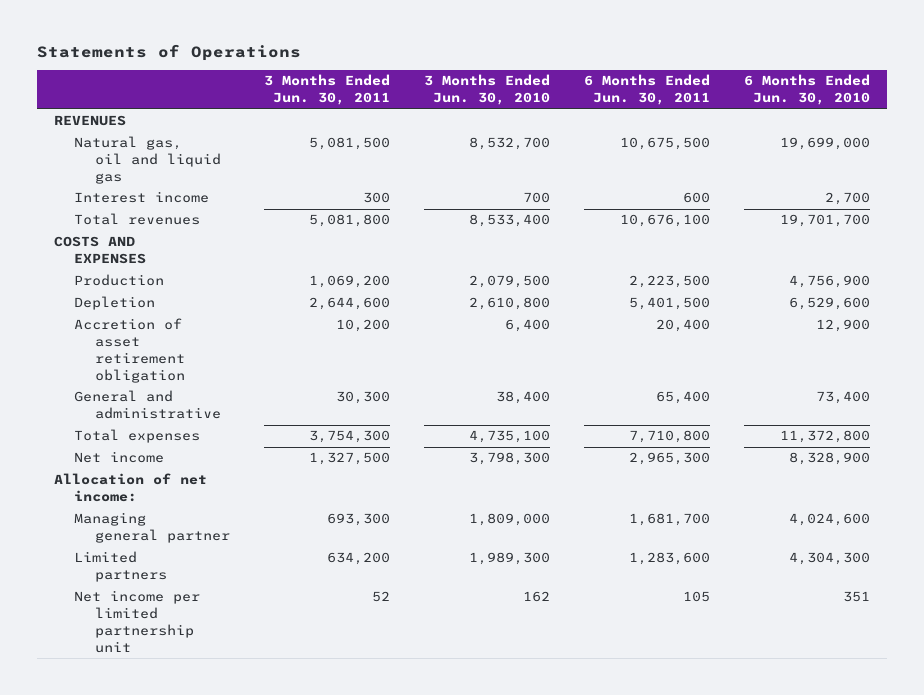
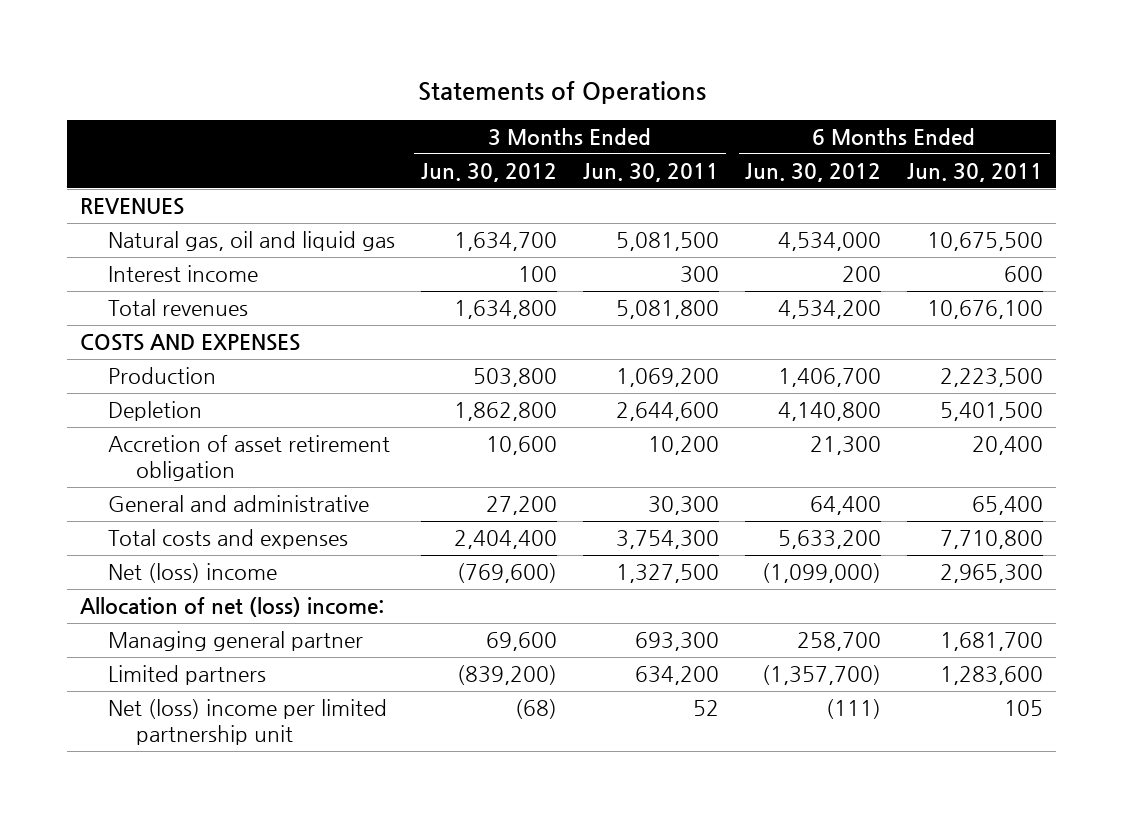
[424,74,551,106] 3 Months Ended Jun. 30, 2010 -> none
[744,74,871,106] 6 Months Ended Jun. 30, 2010 -> none
none -> [420,162,557,182] Jun. 30, 2012
none -> [745,162,882,182] Jun. 30, 2012
[74,429,201,444] Total expenses -> [107,529,348,550] Total costs and expenses
[74,451,165,464] Net income -> [107,563,277,584] Net (loss) income
[53,473,207,503] Allocation of net income: -> [79,597,384,618] Allocation of net (loss) income:
[74,590,201,654] Net income per limited partnership unit -> [107,699,387,745] Net (loss) income per limited partnership unit

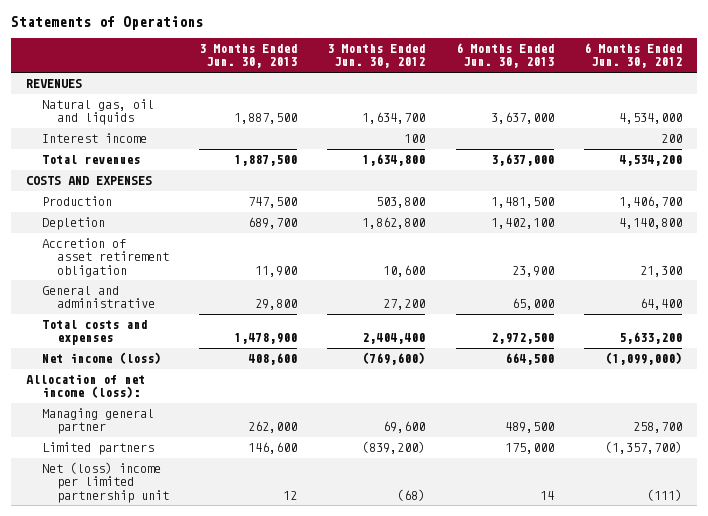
[583,162,720,182] Jun. 30, 2011 -> none
[907,162,1044,182] Jun. 30, 2011 -> none
none -> [199,44,298,69] 3 Months Ended Jun. 30, 2013
none -> [455,43,554,69] 6 Months Ended Jun. 30, 2013
[107,231,395,252] Natural gas, oil and liquid gas -> [41,99,154,126] Natural gas, oil and liquids
[107,563,277,584] Net (loss) income -> [41,352,161,365] Net income (loss)
[79,597,384,618] Allocation of net (loss) income: -> [26,374,146,399] Allocation of net income (loss):

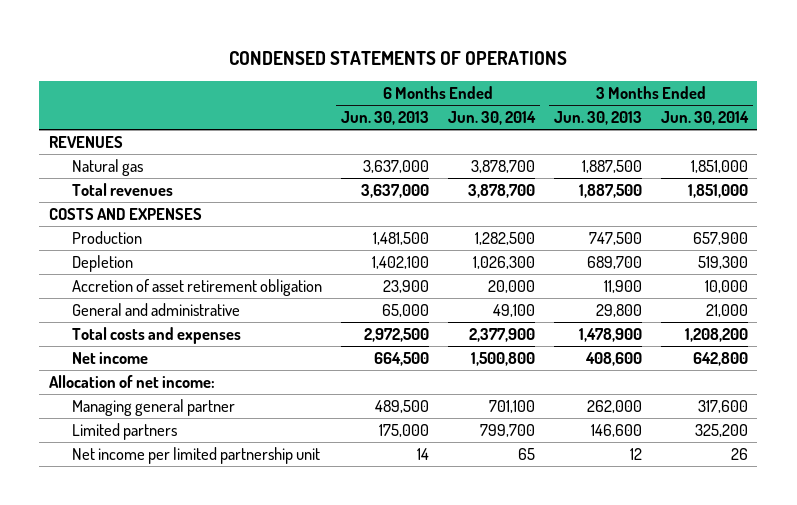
[11,16,204,31] Statements of Operations -> [229,50,568,65] CONDENSED STATEMENTS OF OPERATIONS
[327,44,426,69] 3 Months Ended Jun. 30, 2012 -> none
[583,43,682,69] 6 Months Ended Jun. 30, 2012 -> none
none -> [447,111,536,126] Jun. 30, 2014
none -> [660,111,749,126] Jun. 30, 2014
[41,133,147,144] Interest income -> none
[41,99,154,126] Natural gas, oil and liquids -> [71,159,143,177] Natural gas
[41,352,161,365] Net income (loss) -> [71,352,148,365] Net income
[26,374,146,399] Allocation of net income (loss): -> [48,375,215,389] Allocation of net income:
[41,462,169,503] Net (loss) income per limited partnership unit -> [71,447,320,465] Net income per limited partnership unit

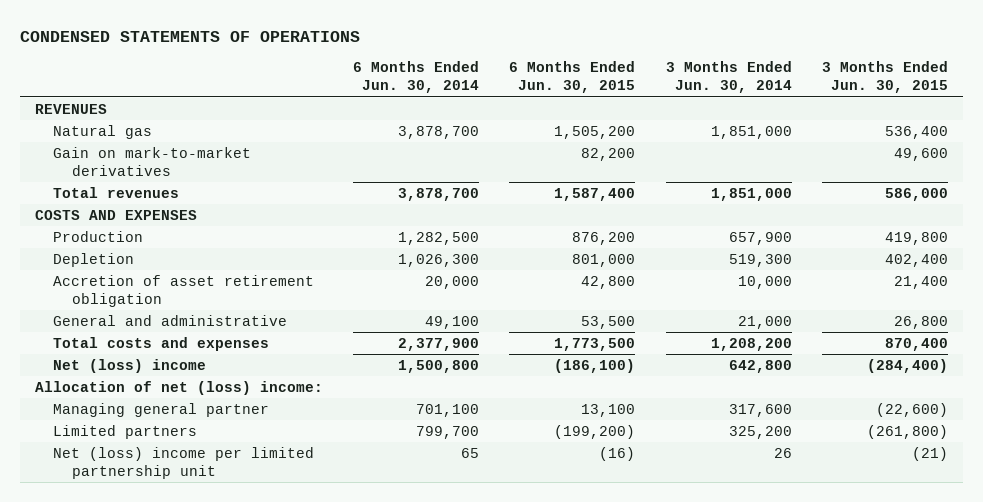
[340,111,429,126] Jun. 30, 2013 -> none
[553,111,642,126] Jun. 30, 2013 -> none
none -> [509,61,636,94] 6 Months Ended Jun. 30, 2015
none -> [821,61,948,94] 3 Months Ended Jun. 30, 2015
none -> [53,146,252,176] Gain on mark-to-market derivatives
[71,352,148,365] Net income -> [53,358,207,373] Net (loss) income
[48,375,215,389] Allocation of net income: -> [34,380,323,395] Allocation of net (loss) income:
[71,447,320,465] Net income per limited partnership unit -> [53,446,315,479] Net (loss) income per limited partnership unit

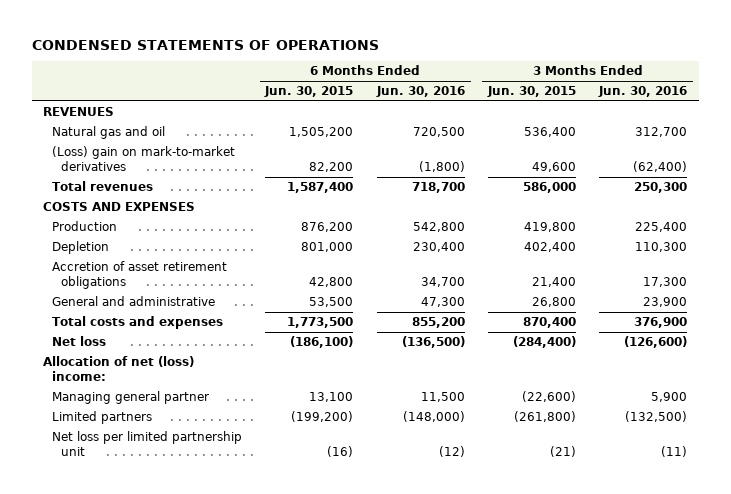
[352,61,479,94] 6 Months Ended Jun. 30, 2014 -> none
[665,61,792,94] 3 Months Ended Jun. 30, 2014 -> none
none -> [375,86,465,98] Jun. 30, 2016
none -> [598,86,688,98] Jun. 30, 2016
[53,124,153,139] Natural gas -> [52,126,166,140] Natural gas and oil
[53,146,252,176] Gain on mark-to-market derivatives -> [52,146,236,171] (Loss) gain on mark-to-market derivatives
[53,274,315,307] Accretion of asset retirement obligation -> [52,261,228,289] Accretion of asset retirement obligations
[53,358,207,373] Net (loss) income -> [52,336,107,347] Net loss
[53,446,315,479] Net (loss) income per limited partnership unit -> [52,431,243,456] Net loss per limited partnership unit

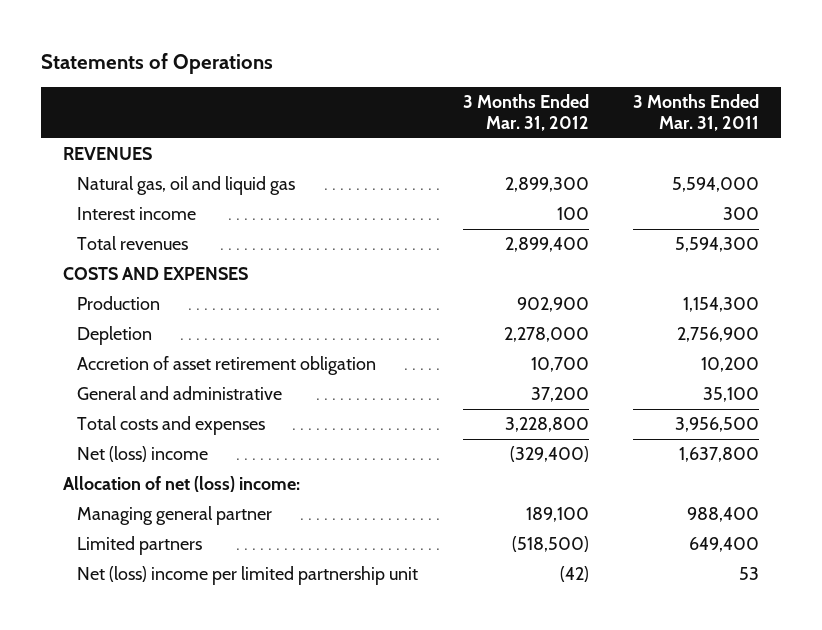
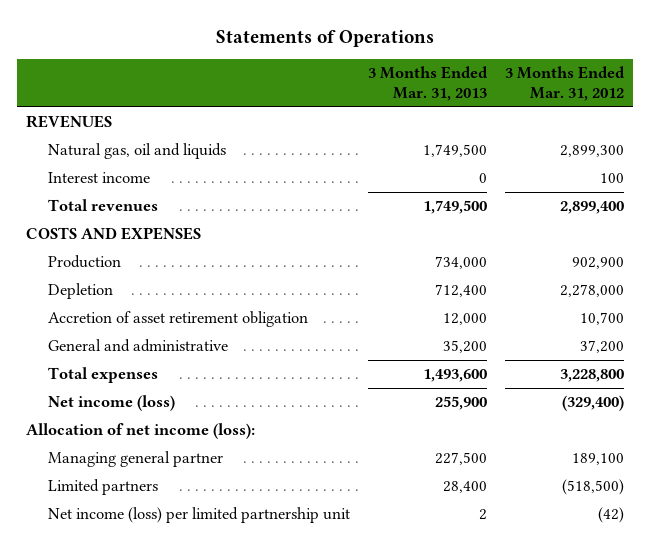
[633,94,760,132] 3 Months Ended Mar. 31, 2011 -> none
none -> [368,66,489,102] 3 Months Ended Mar. 31, 2013
[77,176,296,196] Natural gas, oil and liquid gas -> [48,143,227,160] Natural gas, oil and liquids
[77,416,266,436] Total costs and expenses -> [48,367,159,384] Total expenses
[77,446,209,463] Net (loss) income -> [48,395,176,412] Net income (loss)
[63,476,301,493] Allocation of net (loss) income: -> [26,423,256,440] Allocation of net income (loss):
[77,566,419,586] Net (loss) income per limited partnership unit -> [48,507,351,524] Net income (loss) per limited partnership unit

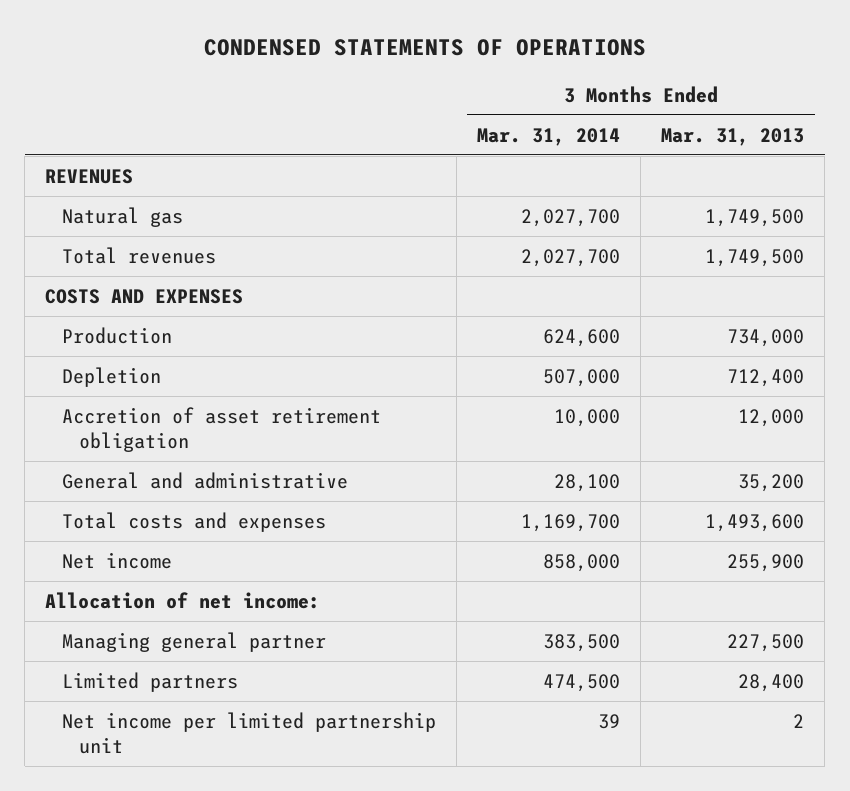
[216,29,435,47] Statements of Operations -> [203,39,646,57] CONDENSED STATEMENTS OF OPERATIONS
[505,66,626,102] 3 Months Ended Mar. 31, 2012 -> none
none -> [477,127,621,146] Mar. 31, 2014
[48,172,151,184] Interest income -> none
[48,143,227,160] Natural gas, oil and liquids -> [62,206,184,227] Natural gas
[48,367,159,384] Total expenses -> [62,511,327,532] Total costs and expenses
[48,395,176,412] Net income (loss) -> [62,551,173,569] Net income
[26,423,256,440] Allocation of net income (loss): -> [45,591,321,609] Allocation of net income:
[48,507,351,524] Net income (loss) per limited partnership unit -> [62,711,437,754] Net income per limited partnership unit

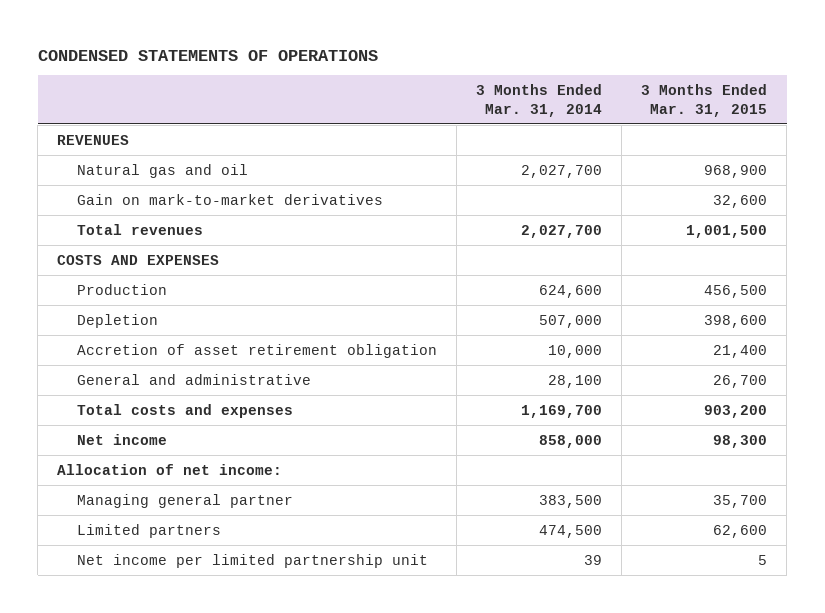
[661,127,805,146] Mar. 31, 2013 -> none
none -> [641,84,768,117] 3 Months Ended Mar. 31, 2015
[62,206,184,227] Natural gas -> [77,163,249,178] Natural gas and oil
none -> [77,193,384,205] Gain on mark-to-market derivatives

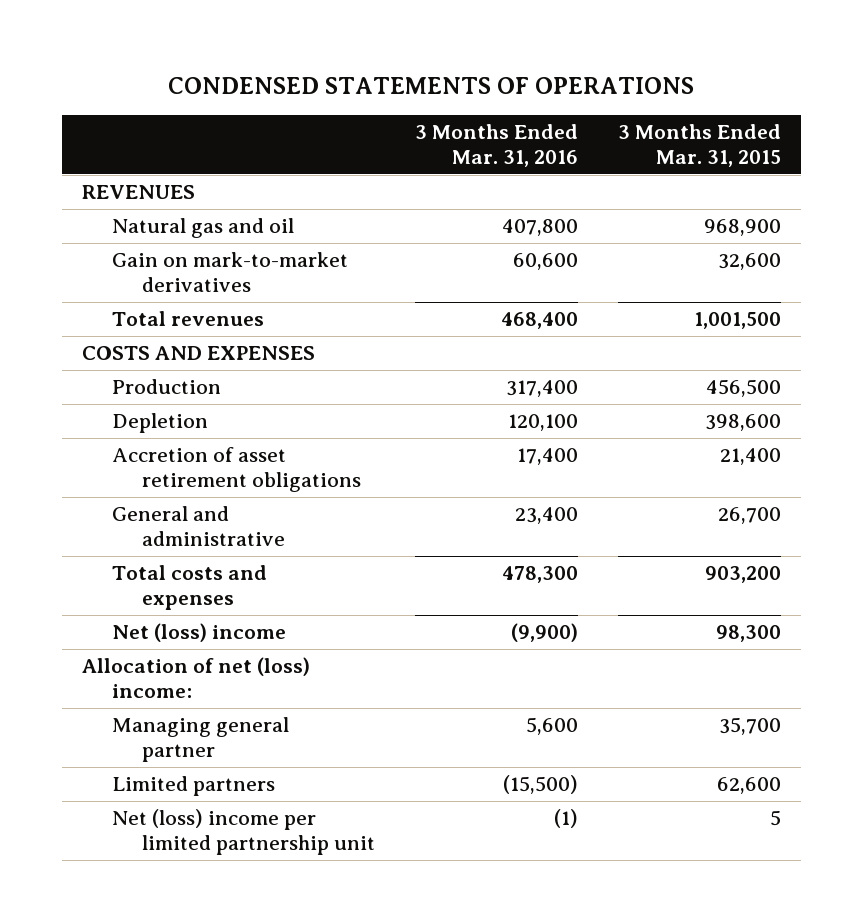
[476,84,603,117] 3 Months Ended Mar. 31, 2014 -> none
none -> [415,124,579,167] 3 Months Ended Mar. 31, 2016
[77,343,438,358] Accretion of asset retirement obligation -> [111,447,362,493] Accretion of asset retirement obligations
[77,433,168,445] Net income -> [111,623,286,643] Net (loss) income
[57,463,283,475] Allocation of net income: -> [81,657,310,699] Allocation of net (loss) income:
[77,553,429,568] Net income per limited partnership unit -> [111,809,376,856] Net (loss) income per limited partnership unit

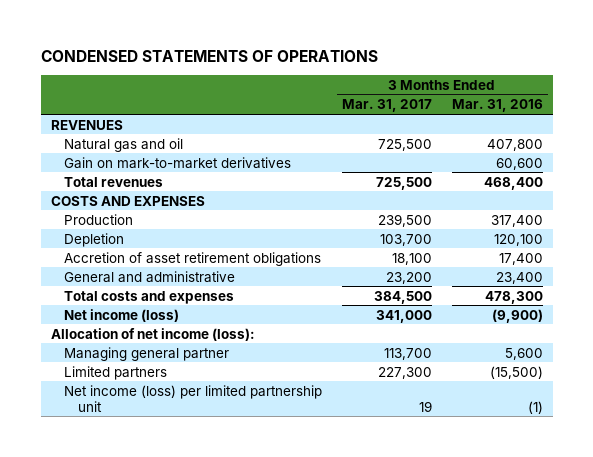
[618,124,782,167] 3 Months Ended Mar. 31, 2015 -> none
none -> [342,99,433,113] Mar. 31, 2017
[111,623,286,643] Net (loss) income -> [64,308,180,322] Net income (loss)
[81,657,310,699] Allocation of net (loss) income: -> [50,327,255,341] Allocation of net income (loss):
[111,809,376,856] Net (loss) income per limited partnership unit -> [64,384,323,412] Net income (loss) per limited partnership unit

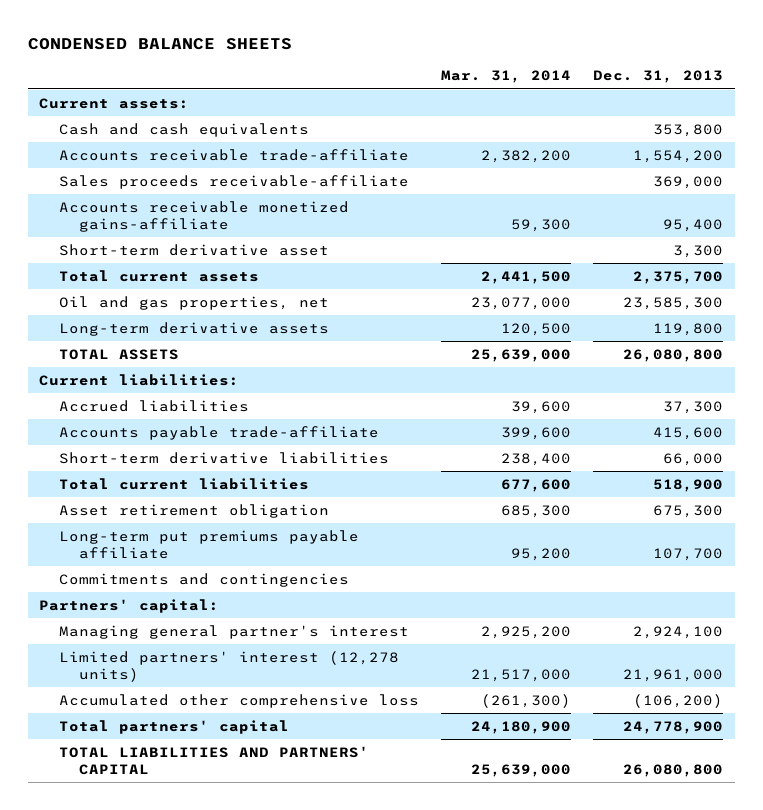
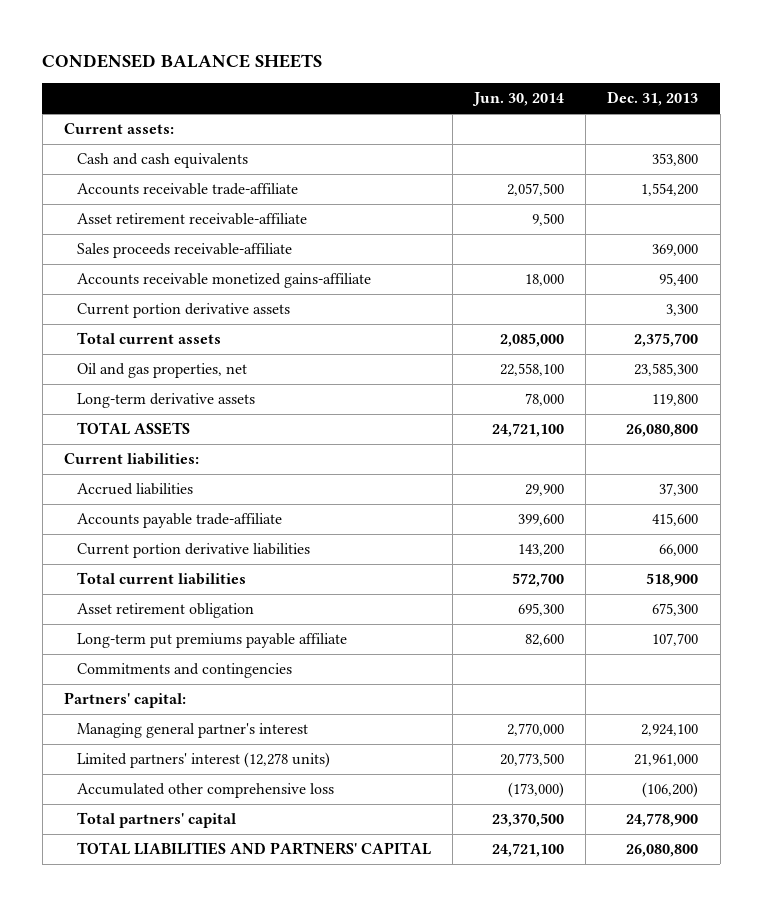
[441,70,572,84] Mar. 31, 2014 -> none
none -> [472,92,565,107] Jun. 30, 2014
none -> [77,213,308,226] Asset retirement receivable-affiliate
[59,243,330,256] Short-term derivative asset -> none
none -> [77,303,291,319] Current portion derivative assets
[59,451,390,464] Short-term derivative liabilities -> [77,543,311,559] Current portion derivative liabilities

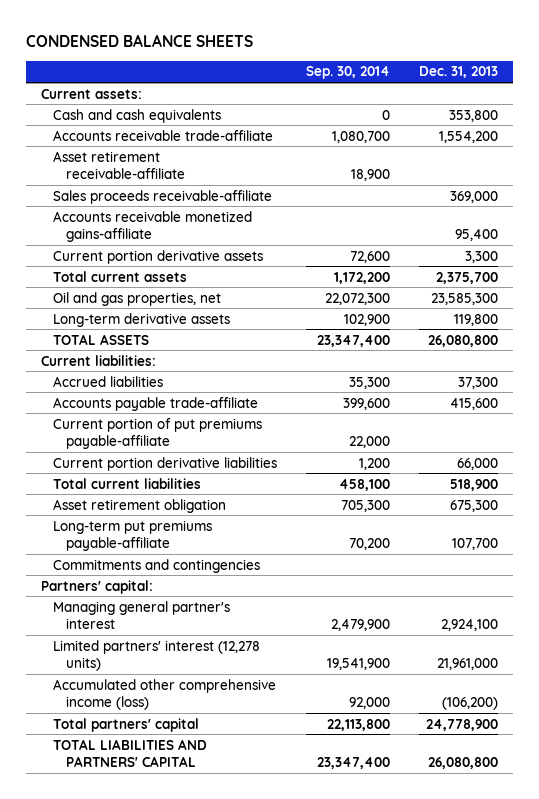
[472,92,565,107] Jun. 30, 2014 -> none
none -> [306,66,391,80] Sep. 30, 2014
none -> [53,417,263,450] Current portion of put premiums payable-affiliate
[77,633,348,649] Long-term put premiums payable affiliate -> [53,519,213,552] Long-term put premiums payable-affiliate
[77,783,335,799] Accumulated other comprehensive loss -> [53,678,277,711] Accumulated other comprehensive income (loss)

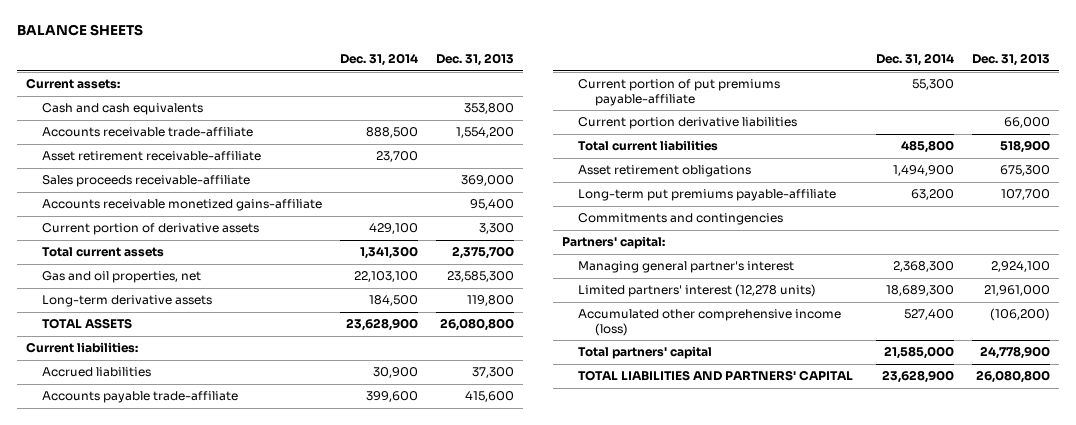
[26,34,254,48] CONDENSED BALANCE SHEETS -> [16,24,143,37] BALANCE SHEETS
[306,66,391,80] Sep. 30, 2014 -> none
none -> [340,53,419,67] Dec. 31, 2014
[53,249,264,264] Current portion derivative assets -> [42,223,260,236] Current portion of derivative assets
[53,291,222,306] Oil and gas properties, net -> [42,271,202,284] Gas and oil properties, net
[53,498,227,513] Asset retirement obligation -> [578,165,752,178] Asset retirement obligations

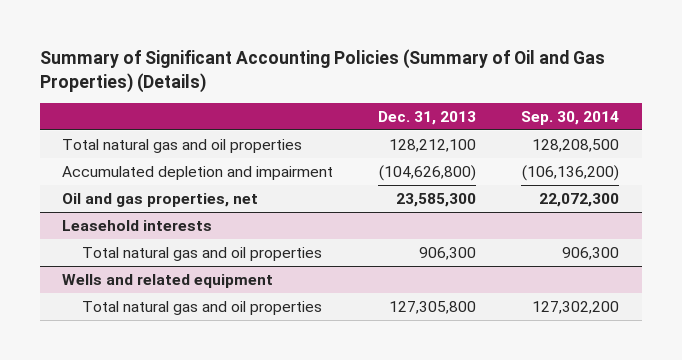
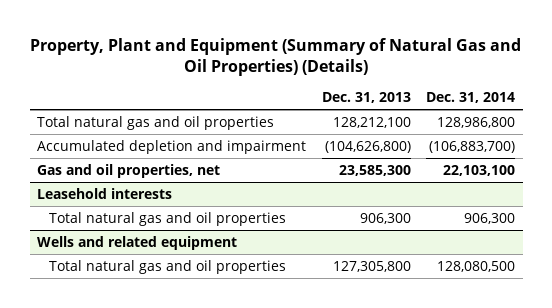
[39,48,605,93] Summary of Significant Accounting Policies (Summary of Oil and Gas Properties) (Details) -> [30,37,522,77] Property, Plant and Equipment (Summary of Natural Gas and Oil Properties) (Details)
[521,110,620,125] Sep. 30, 2014 -> none
none -> [426,92,516,104] Dec. 31, 2014
[62,192,259,207] Oil and gas properties, net -> [37,163,221,178] Gas and oil properties, net

